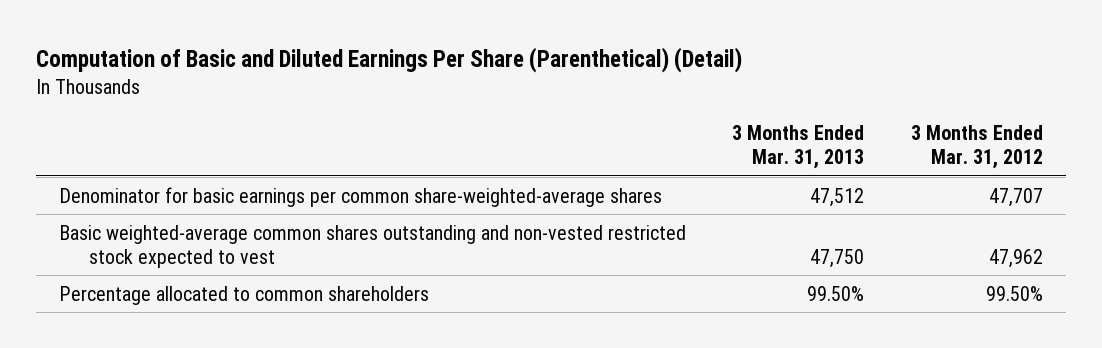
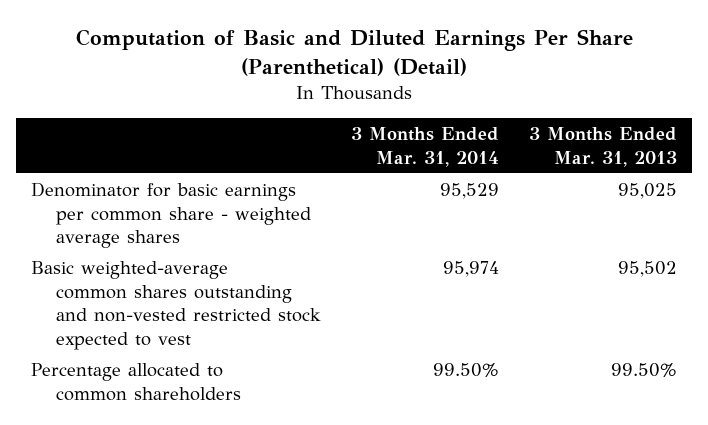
[910,124,1043,170] 3 Months Ended Mar. 31, 2012 -> none
none -> [351,126,500,167] 3 Months Ended Mar. 31, 2014
[58,186,662,207] Denominator for basic earnings per common share-weighted-average shares -> [31,181,312,249] Denominator for basic earnings per common share - weighted average shares
[810,187,865,207] 47,512 -> [617,182,677,199] 95,025
[810,248,865,268] 47,750 -> [617,260,677,277] 95,502

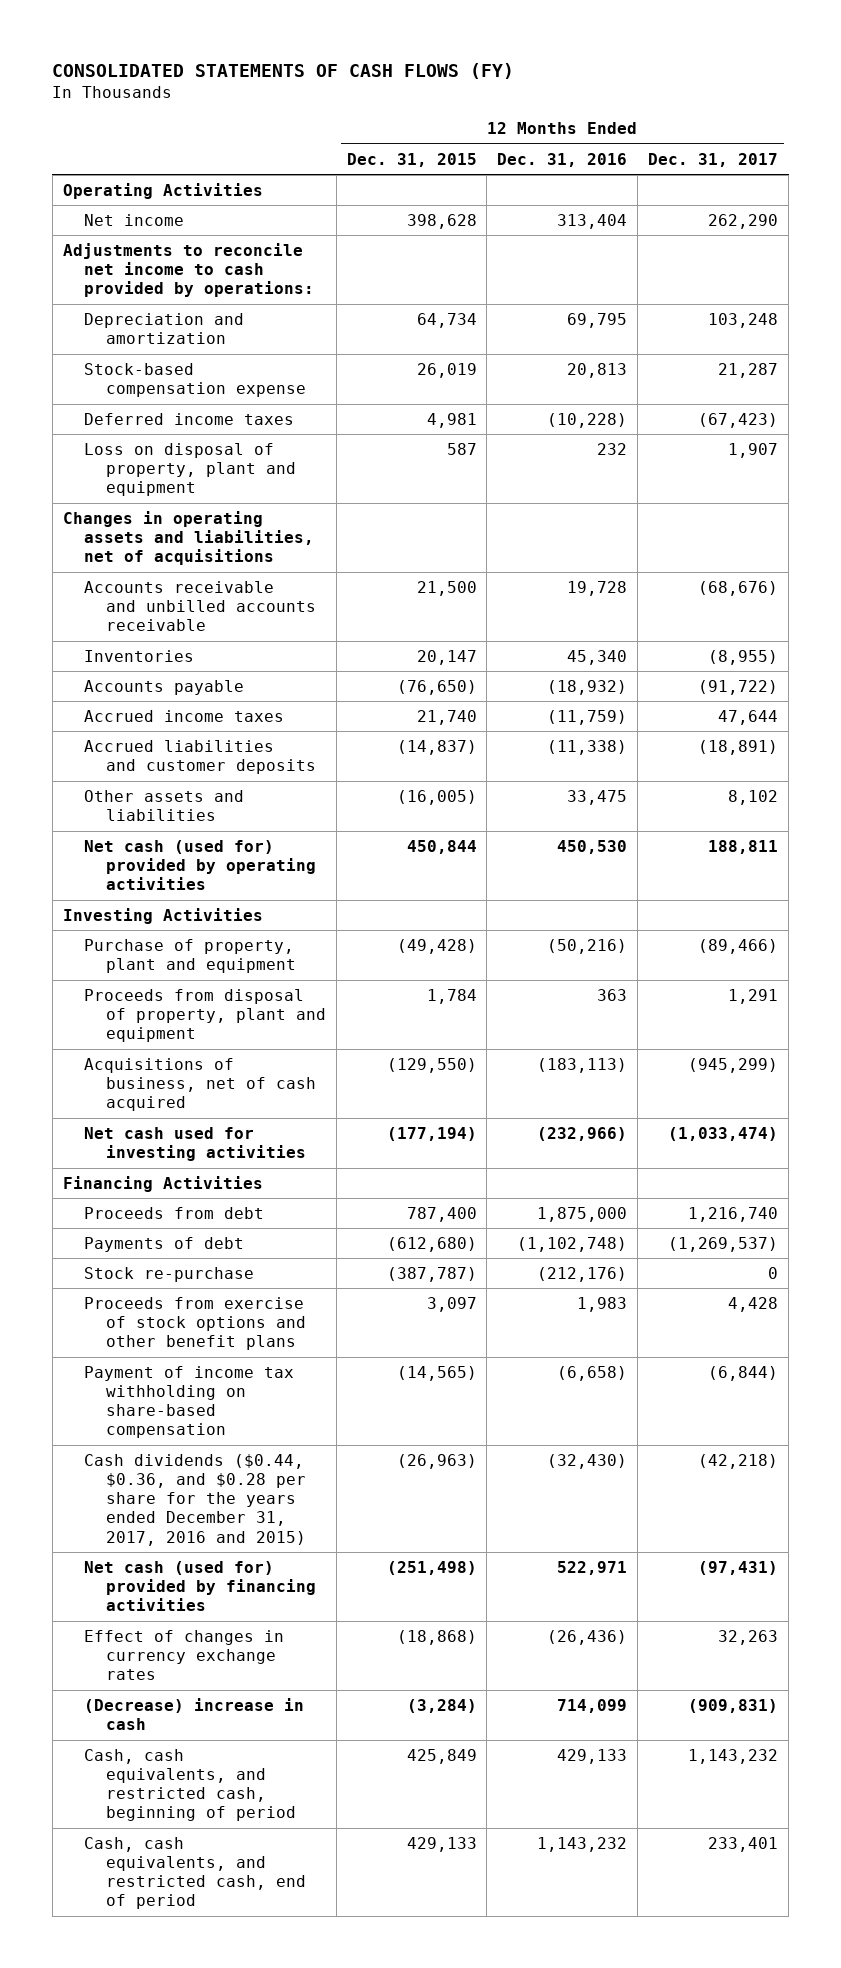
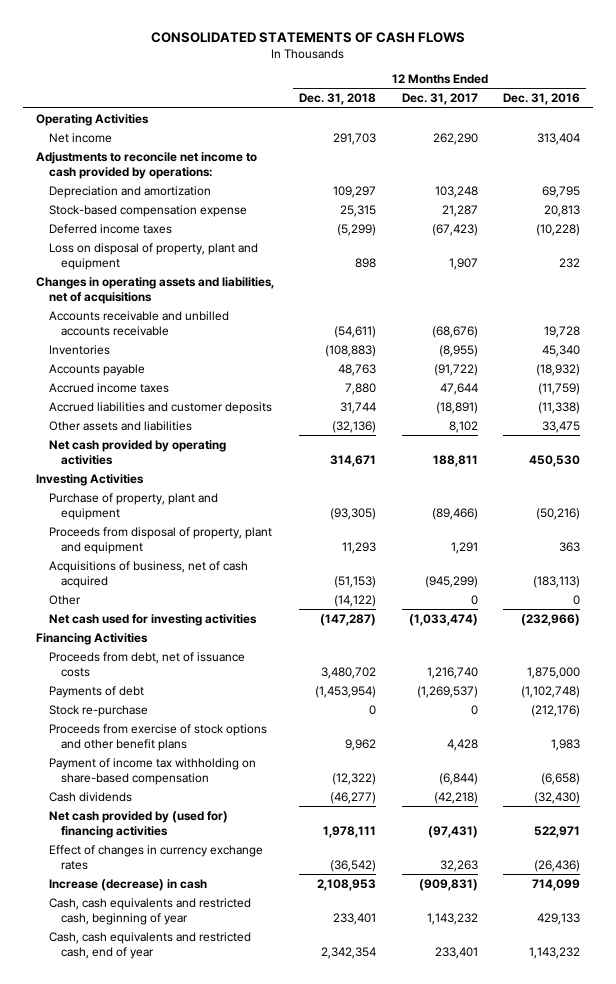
[52,62,515,79] CONSOLIDATED STATEMENTS OF CASH FLOWS (FY) -> [150,31,465,43] CONSOLIDATED STATEMENTS OF CASH FLOWS
[346,152,477,167] Dec. 31, 2015 -> none
none -> [299,93,377,106] Dec. 31, 2018
[84,839,316,891] Net cash (used for) provided by operating activities -> [48,439,226,465] Net cash provided by operating activities
none -> [48,594,81,605] Other
[84,1206,265,1219] Proceeds from debt -> [48,651,245,677] Proceeds from debt, net of issuance costs
[84,1453,306,1546] Cash dividends ($0.44, $0.36, and $0.28 per share for the years ended December 31, 2017, 2016 and 2015) -> [48,791,132,802] Cash dividends
[84,1560,316,1612] Net cash (used for) provided by financing activities -> [48,810,228,838] Net cash provided by (used for) financing activities
[84,1697,305,1731] (Decrease) increase in cash -> [48,878,207,891] Increase (decrease) in cash
[84,1748,296,1822] Cash, cash equivalents, and restricted cash, beginning of period -> [48,897,251,925] Cash, cash equivalents and restricted cash, beginning of year
[84,1836,306,1910] Cash, cash equivalents, and restricted cash, end of period -> [48,931,251,959] Cash, cash equivalents and restricted cash, end of year

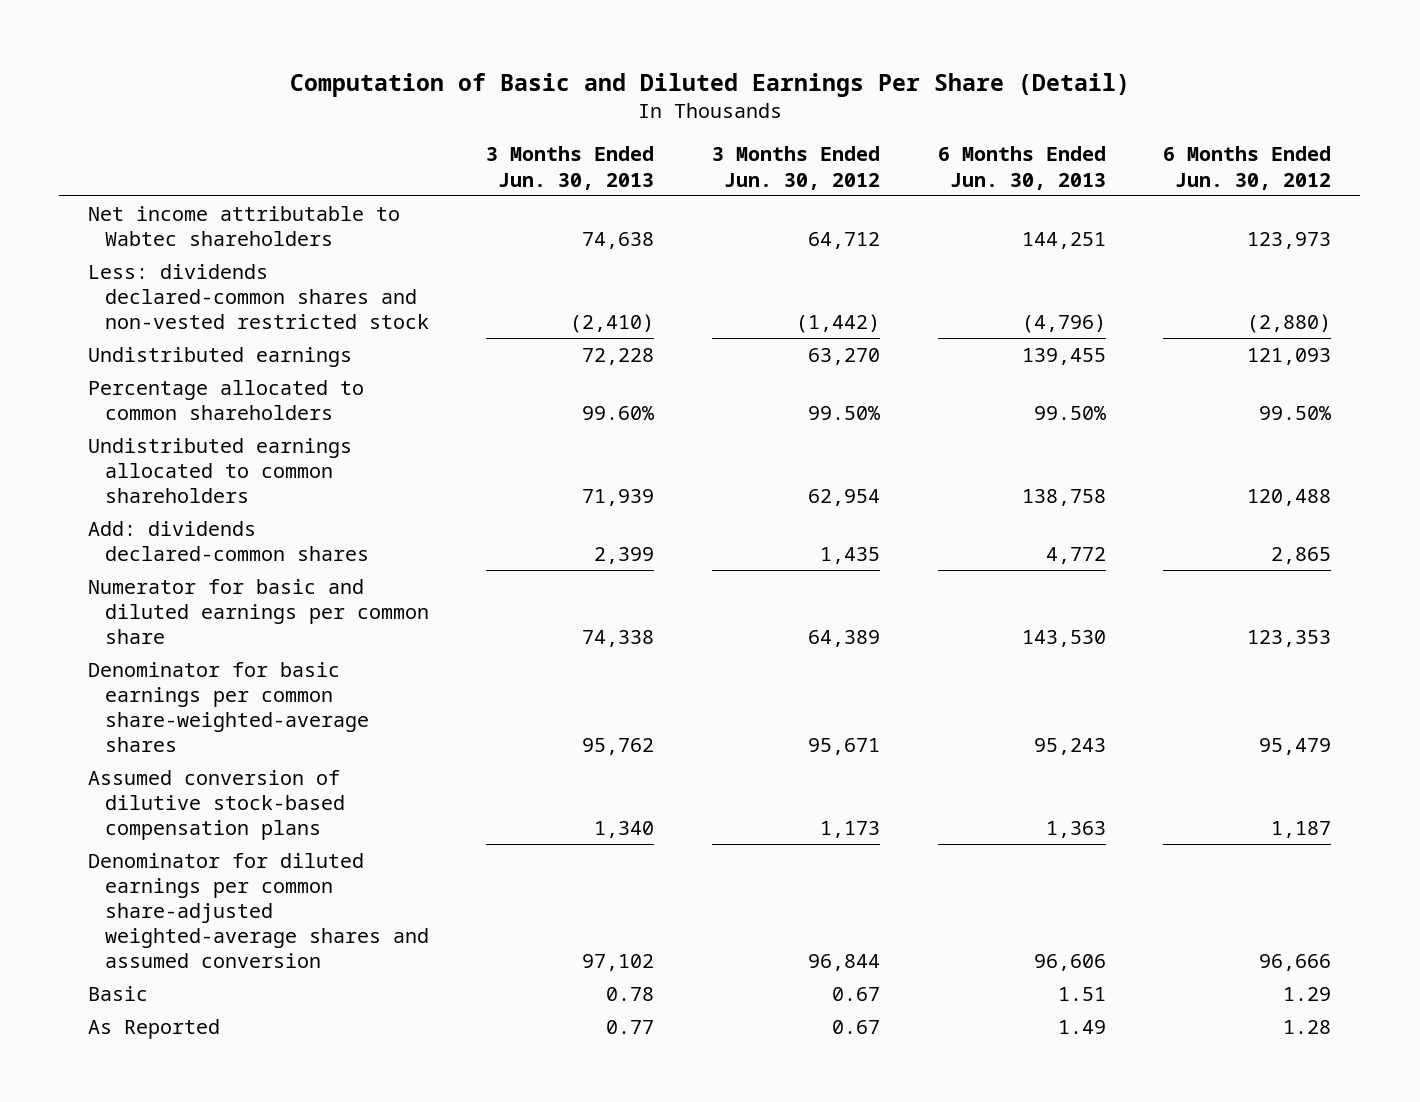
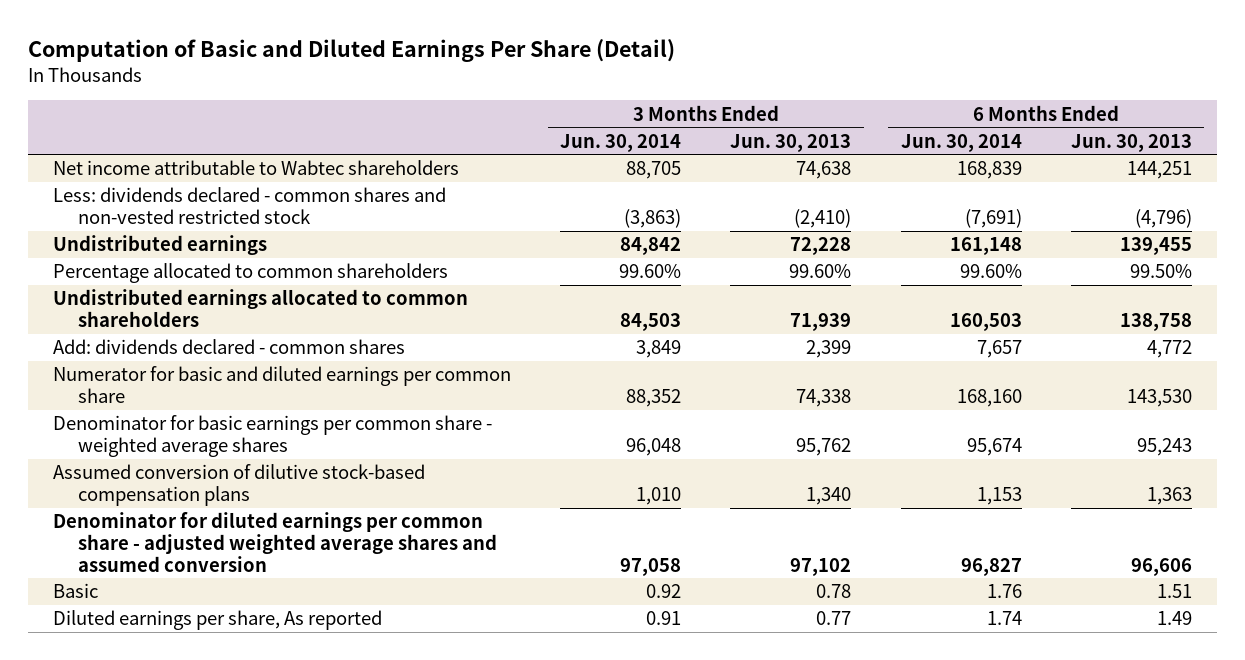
[712,146,881,190] 3 Months Ended Jun. 30, 2012 -> none
[1163,146,1332,190] 6 Months Ended Jun. 30, 2012 -> none
none -> [560,133,682,152] Jun. 30, 2014
none -> [900,133,1022,152] Jun. 30, 2014
[88,263,429,329] Less: dividends declared-common shares and non-vested restricted stock -> [52,187,446,225] Less: dividends declared - common shares and non-vested restricted stock
[88,520,369,561] Add: dividends declared-common shares -> [52,339,405,355] Add: dividends declared - common shares
[88,661,369,752] Denominator for basic earnings per common share-weighted-average shares -> [52,415,492,458] Denominator for basic earnings per common share - weighted average shares
[88,852,429,968] Denominator for diluted earnings per common share-adjusted weighted-average shares and assumed conversion -> [52,512,498,572] Denominator for diluted earnings per common share - adjusted weighted average shares and assumed conversion
[88,1018,221,1039] As Reported -> [52,610,382,631] Diluted earnings per share, As reported

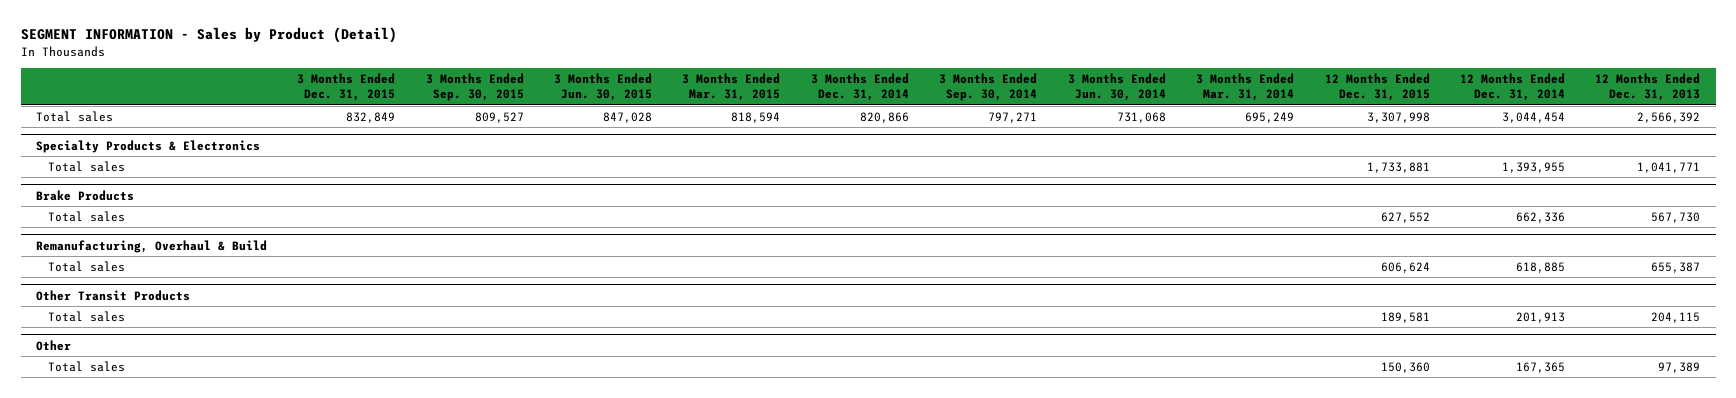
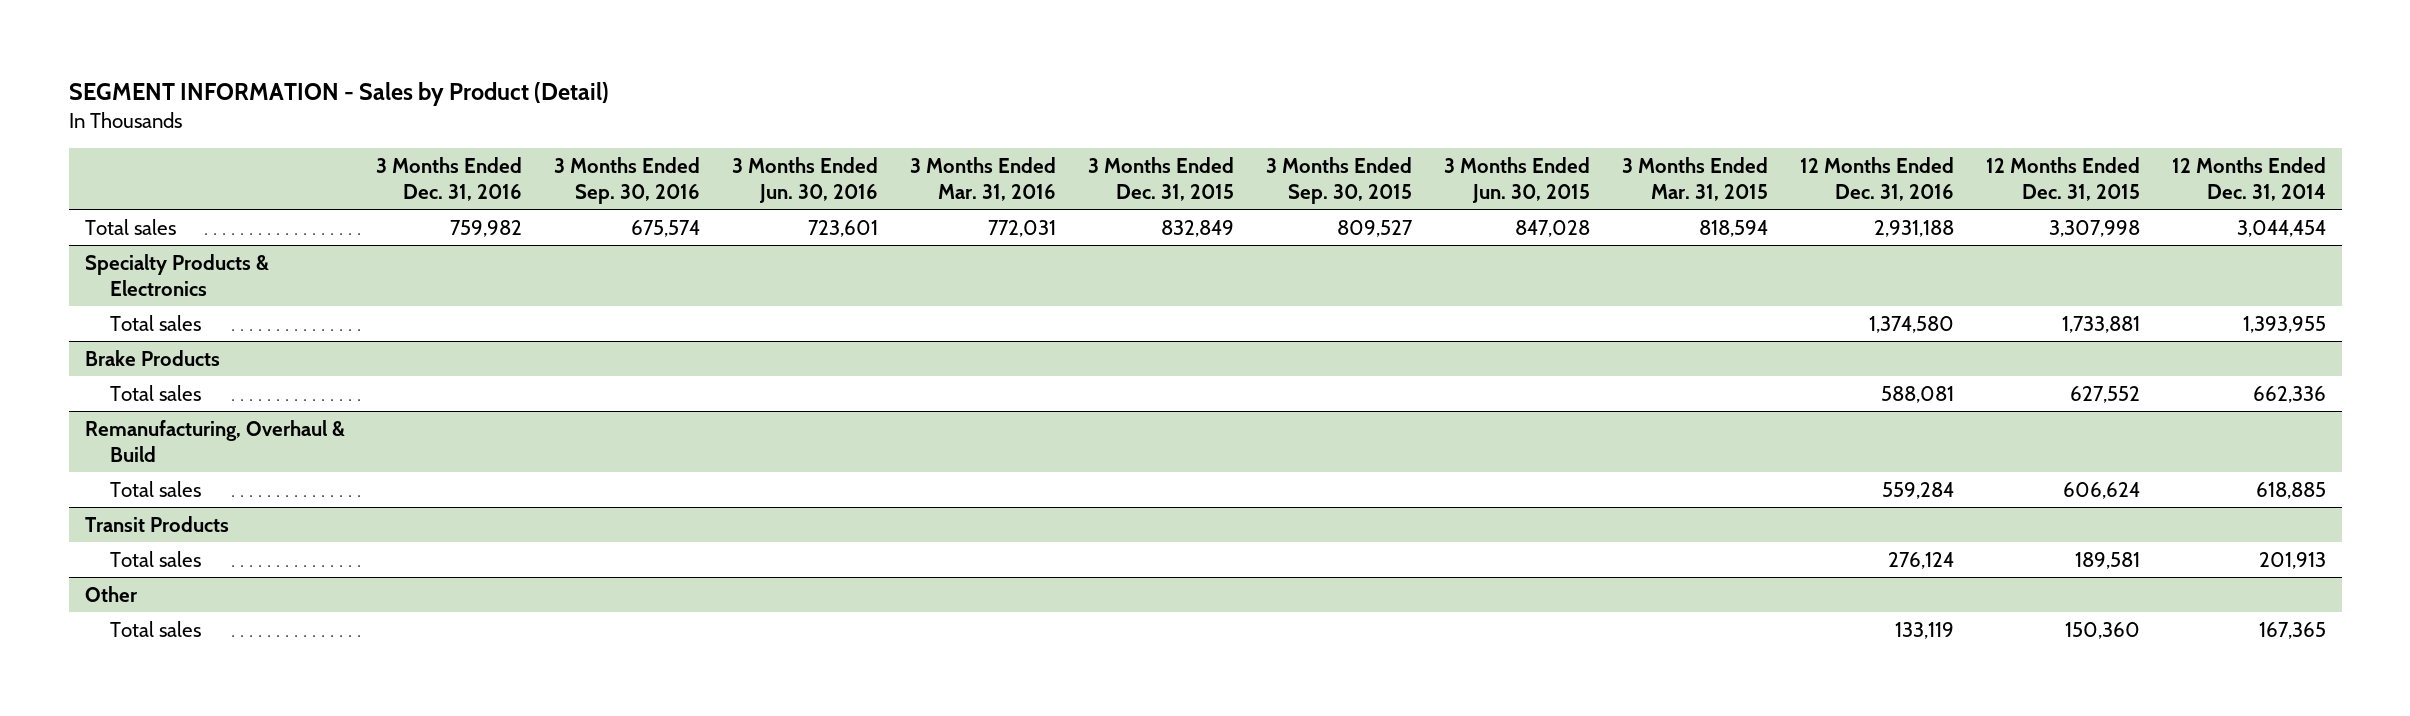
[810,72,909,102] 3 Months Ended Dec. 31, 2014 -> none
[939,72,1038,102] 3 Months Ended Sep. 30, 2014 -> none
[1067,72,1166,102] 3 Months Ended Jun. 30, 2014 -> none
[1196,72,1295,102] 3 Months Ended Mar. 31, 2014 -> none
[1595,72,1701,102] 12 Months Ended Dec. 31, 2013 -> none
none -> [376,156,523,202] 3 Months Ended Dec. 31, 2016
none -> [554,156,701,205] 3 Months Ended Sep. 30, 2016
none -> [732,156,879,204] 3 Months Ended Jun. 30, 2016
none -> [910,156,1057,202] 3 Months Ended Mar. 31, 2016
none -> [1799,156,1954,202] 12 Months Ended Dec. 31, 2016
[35,289,190,301] Other Transit Products -> [84,515,229,532] Transit Products

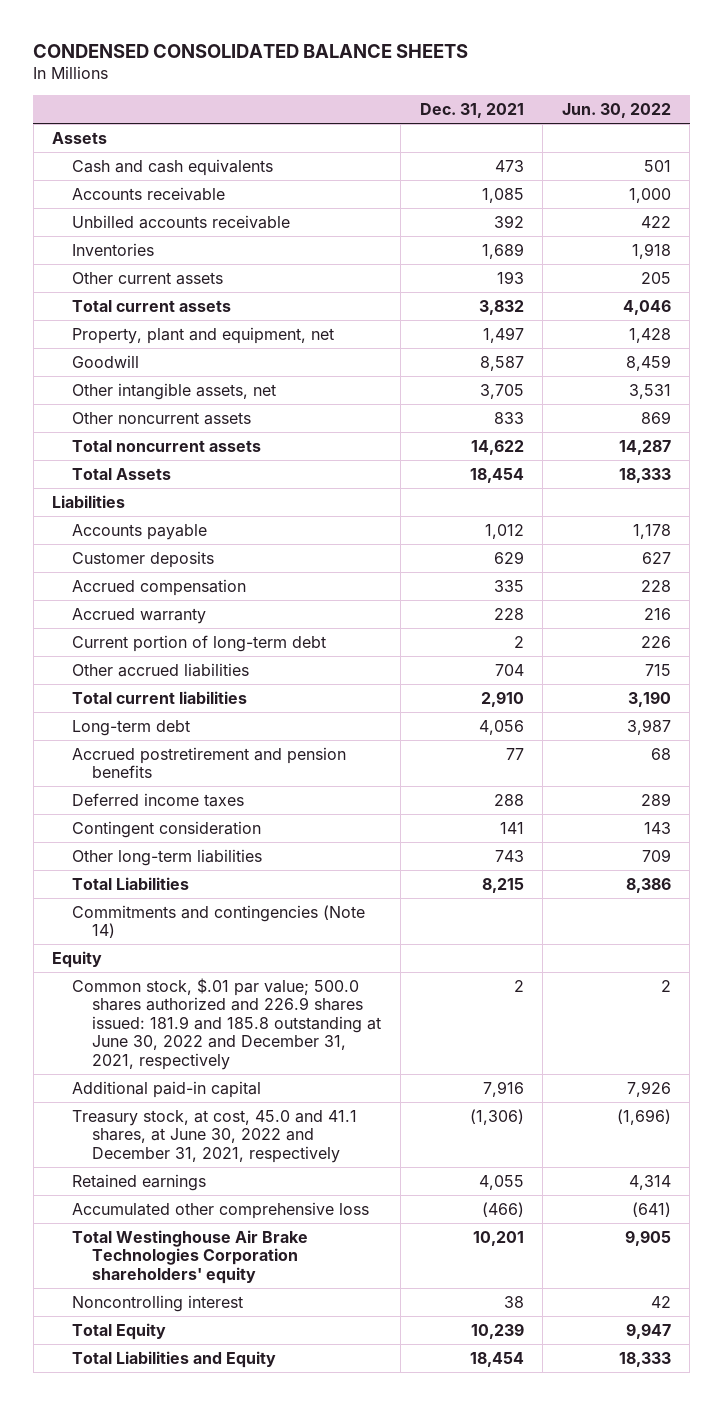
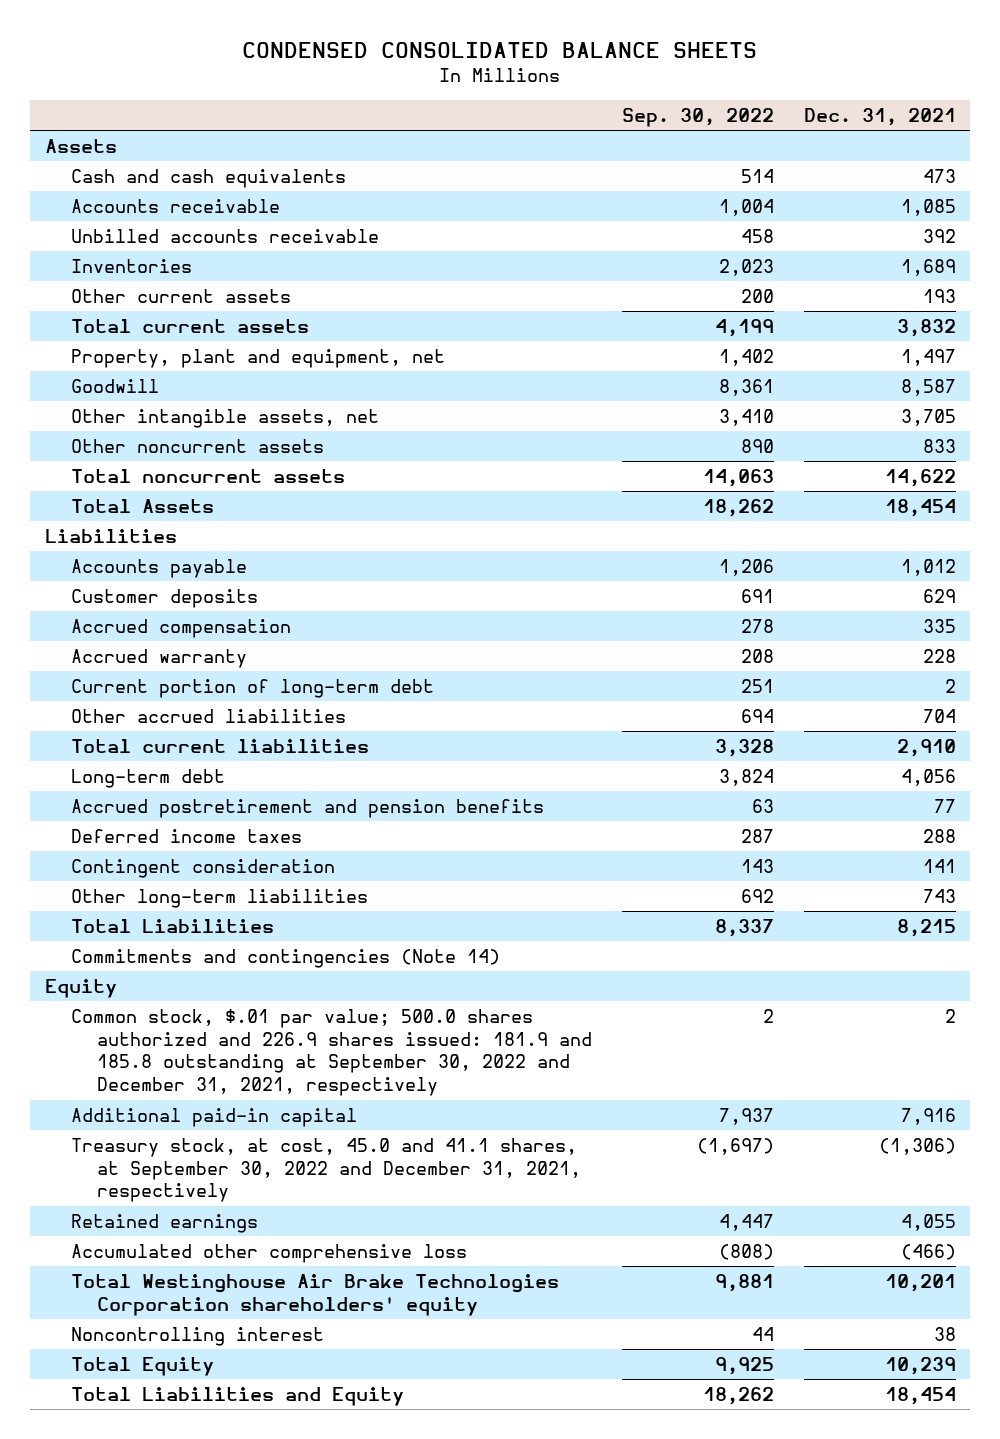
[561,102,671,118] Jun. 30, 2022 -> none
none -> [621,108,774,128] Sep. 30, 2022
[72,977,382,1070] Common stock, $.01 par value; 500.0 shares authorized and 226.9 shares issued: 181.9 and 185.8 outstanding at June 30, 2022 and December 31, 2021, respectively -> [71,1008,593,1097] Common stock, $.01 par value; 500.0 shares authorized and 226.9 shares issued: 181.9 and 185.8 outstanding at September 30, 2022 and December 31, 2021, respectively
[72,1109,358,1163] Treasury stock, at cost, 45.0 and 41.1 shares, at June 30, 2022 and December 31, 2021, respectively -> [71,1137,582,1203] Treasury stock, at cost, 45.0 and 41.1 shares, at September 30, 2022 and December 31, 2021, respectively

